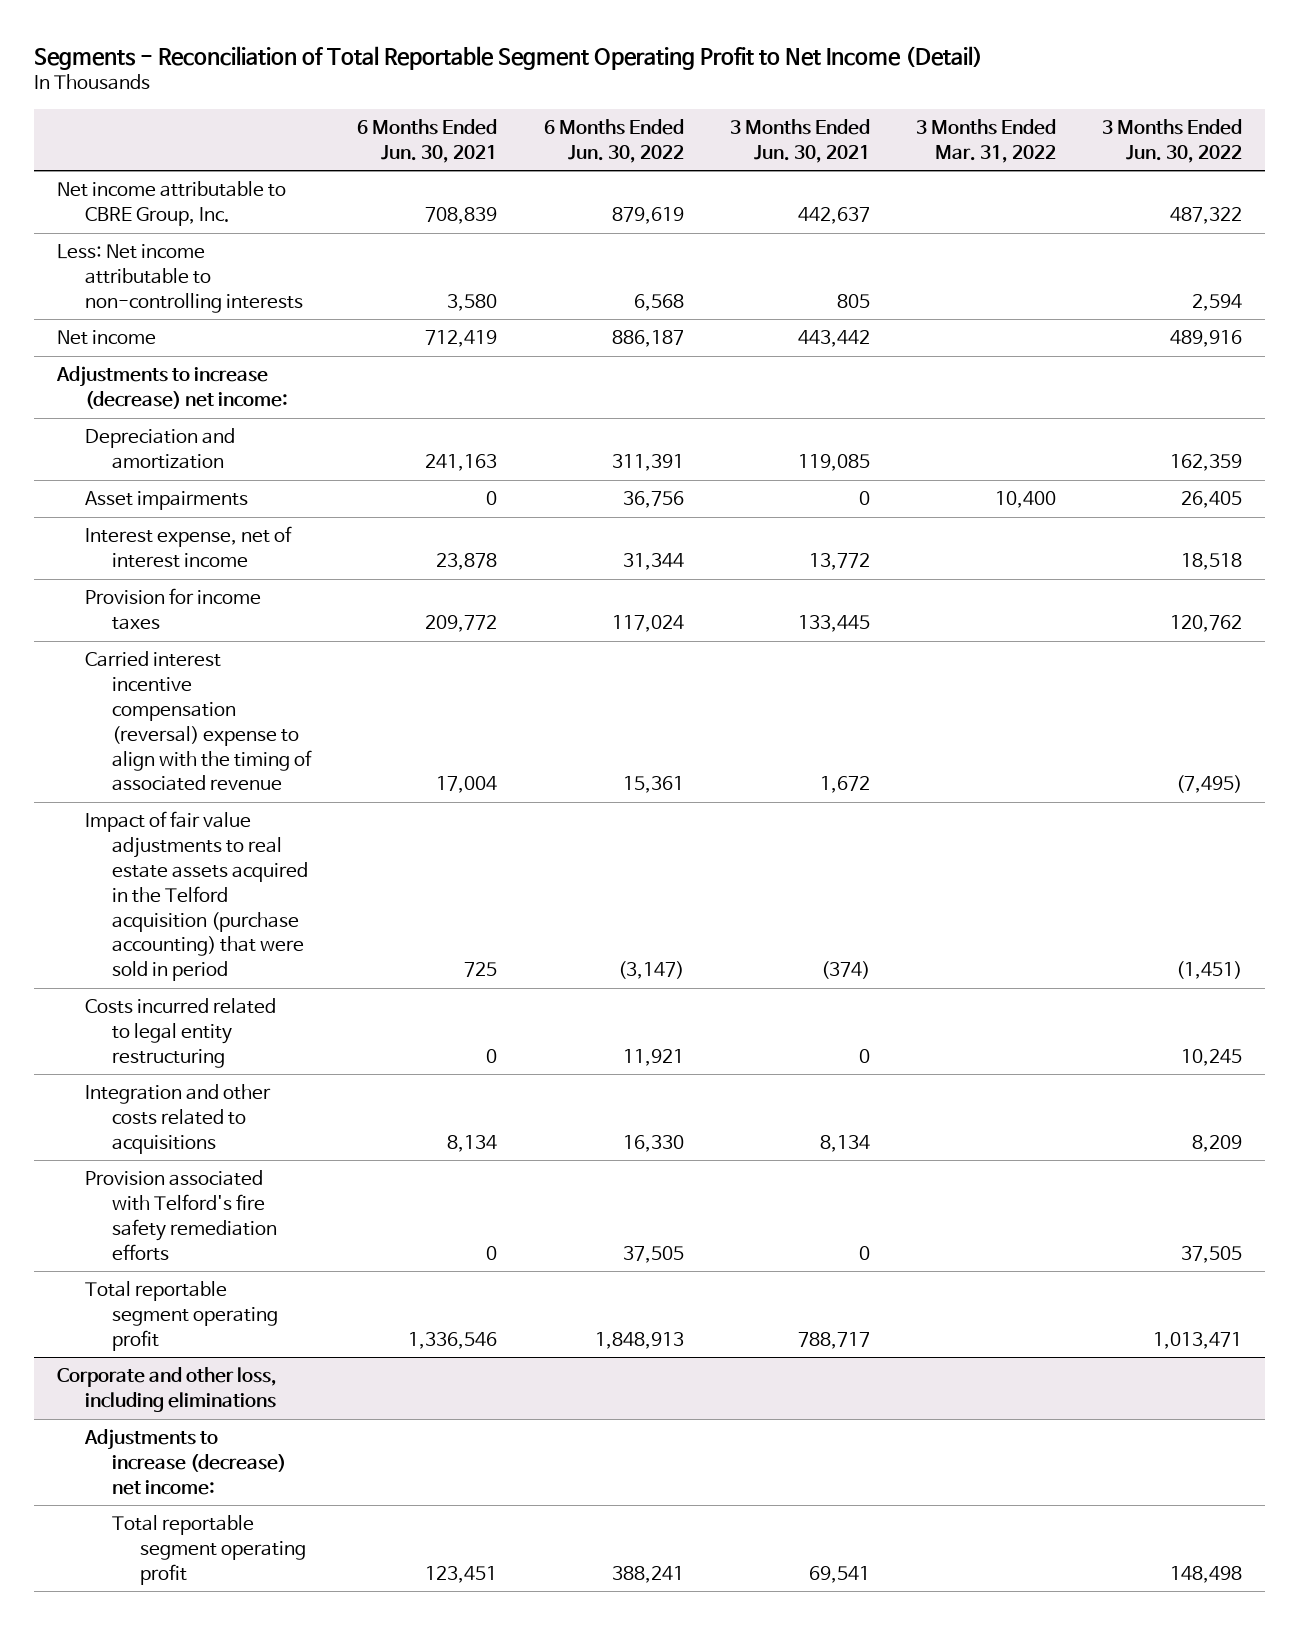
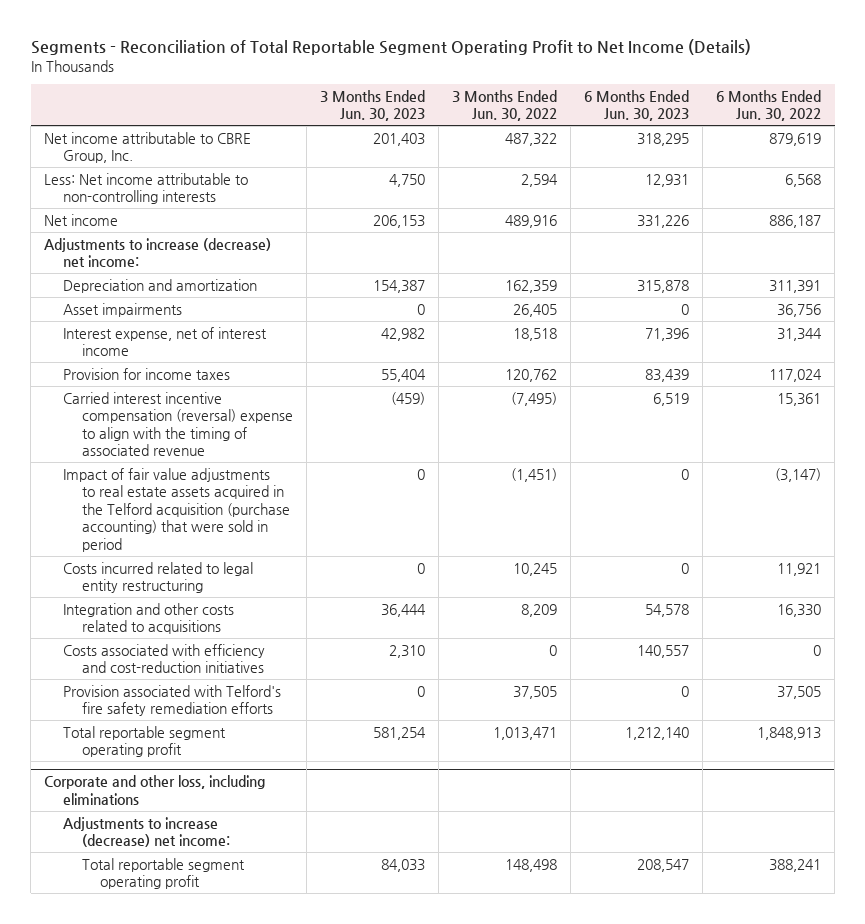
[33,45,983,70] Segments - Reconciliation of Total Reportable Segment Operating Profit to Net Income (Detail) -> [30,39,751,56] Segments - Reconciliation of Total Reportable Segment Operating Profit to Net Income (Details)
[357,118,498,163] 6 Months Ended Jun. 30, 2021 -> none
[729,118,870,163] 3 Months Ended Jun. 30, 2021 -> none
[916,118,1057,163] 3 Months Ended Mar. 31, 2022 -> none
none -> [319,89,425,122] 3 Months Ended Jun. 30, 2023
none -> [583,89,689,122] 6 Months Ended Jun. 30, 2023
none -> [62,643,265,674] Costs associated with efficiency and cost-reduction initiatives

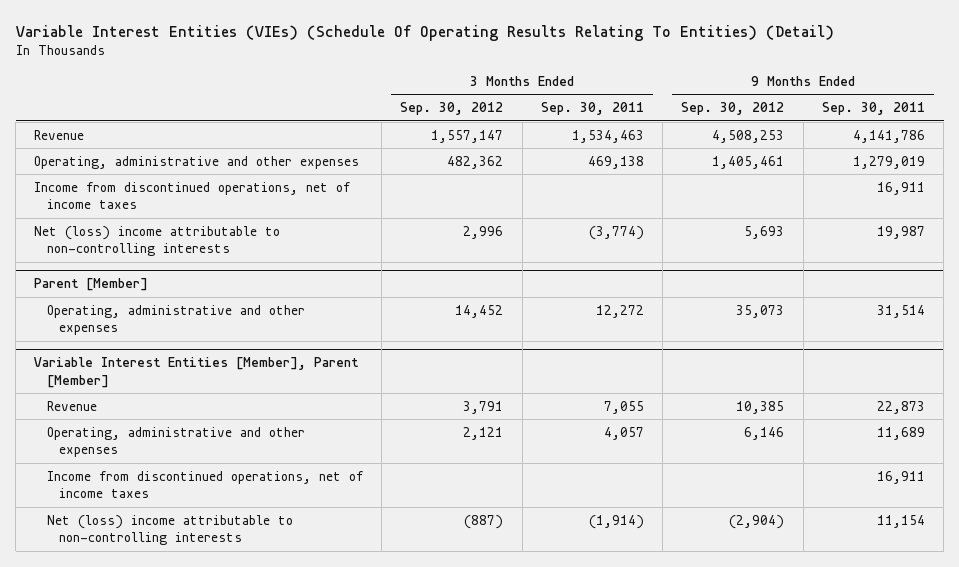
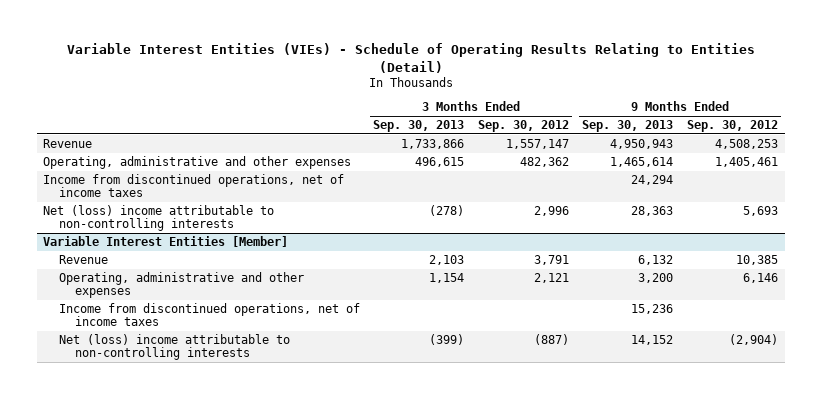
[15,24,834,41] Variable Interest Entities (VIEs) (Schedule Of Operating Results Relating To Entities) (Detail) -> [66,43,755,73] Variable Interest Entities (VIEs) - Schedule of Operating Results Relating to Entities (Detail)
[540,102,644,116] Sep. 30, 2011 -> none
[821,102,925,116] Sep. 30, 2011 -> none
none -> [373,120,465,133] Sep. 30, 2013
none -> [582,120,674,133] Sep. 30, 2013
[34,278,149,292] Parent [Member] -> none
[46,304,305,336] Operating, administrative and other expenses -> none
[34,357,360,388] Variable Interest Entities [Member], Parent [Member] -> [43,236,289,248] Variable Interest Entities [Member]

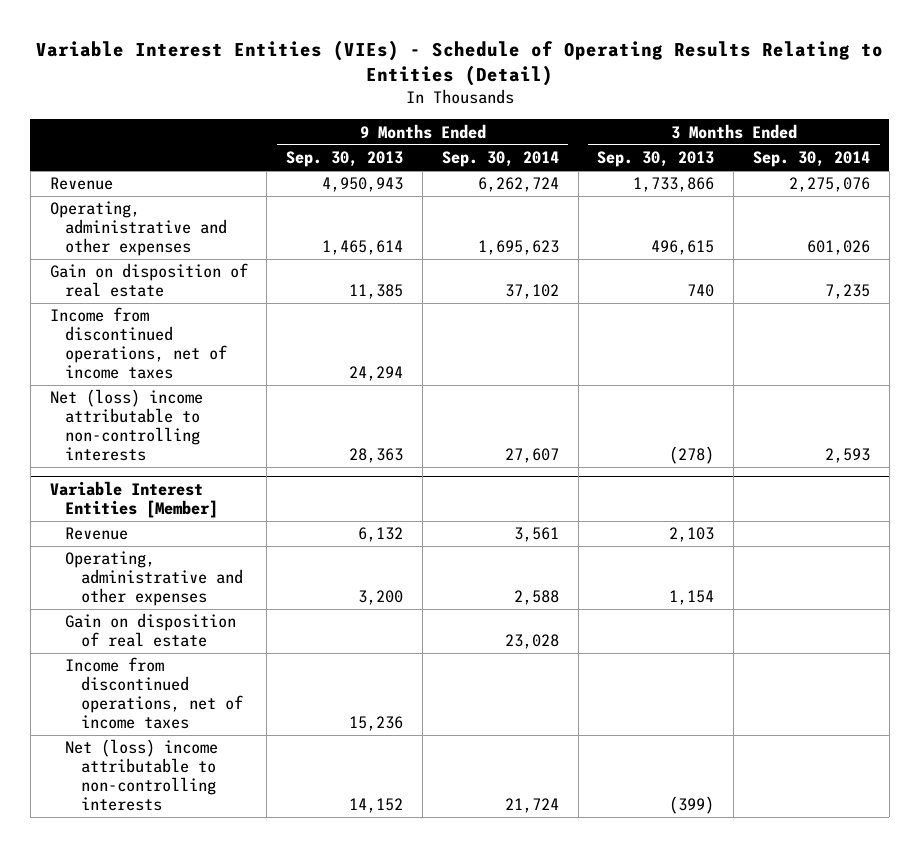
[477,120,569,133] Sep. 30, 2012 -> none
[686,120,778,133] Sep. 30, 2012 -> none
none -> [441,151,559,168] Sep. 30, 2014
none -> [753,151,871,168] Sep. 30, 2014
none -> [49,263,248,298] Gain on disposition of real estate
none -> [65,613,237,648] Gain on disposition of real estate

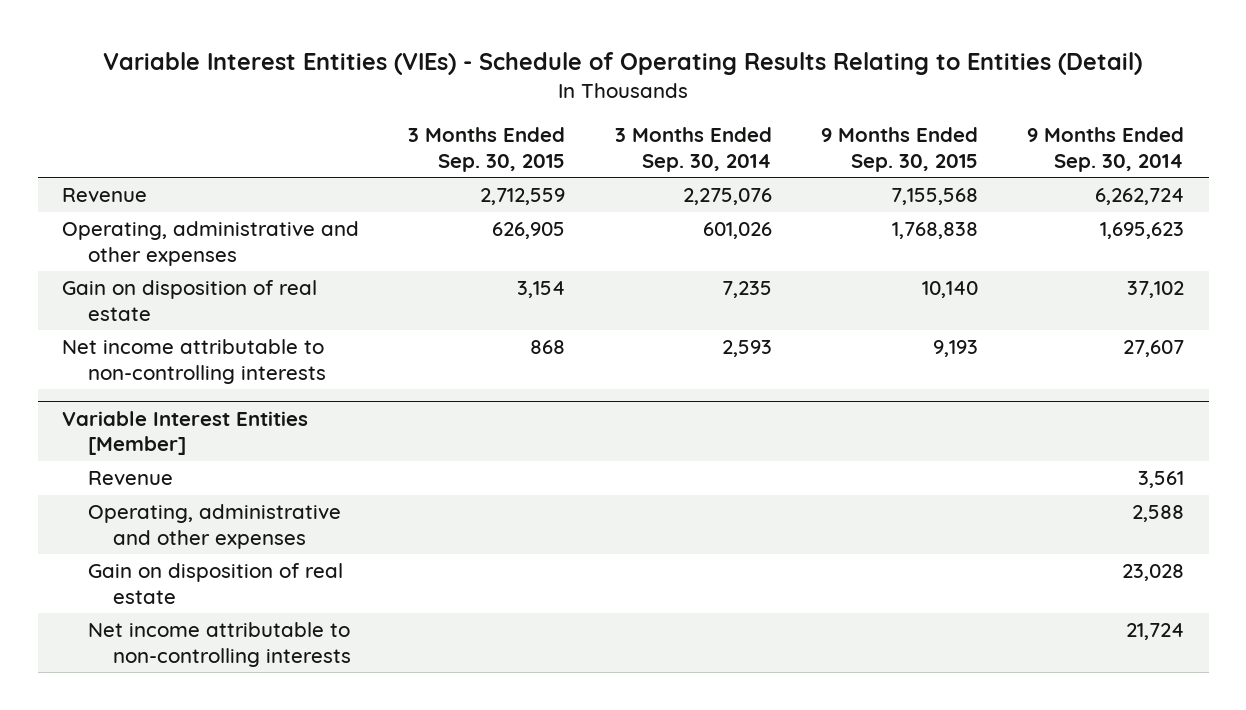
[286,151,404,168] Sep. 30, 2013 -> none
[597,151,715,168] Sep. 30, 2013 -> none
none -> [408,127,566,172] 3 Months Ended Sep. 30, 2015
none -> [820,127,978,172] 9 Months Ended Sep. 30, 2015
[49,307,228,380] Income from discontinued operations, net of income taxes -> none
[49,389,203,462] Net (loss) income attributable to non-controlling interests -> [62,339,326,384] Net income attributable to non-controlling interests
[65,657,243,730] Income from discontinued operations, net of income taxes -> none
[65,739,219,812] Net (loss) income attributable to non-controlling interests -> [87,622,352,667] Net income attributable to non-controlling interests

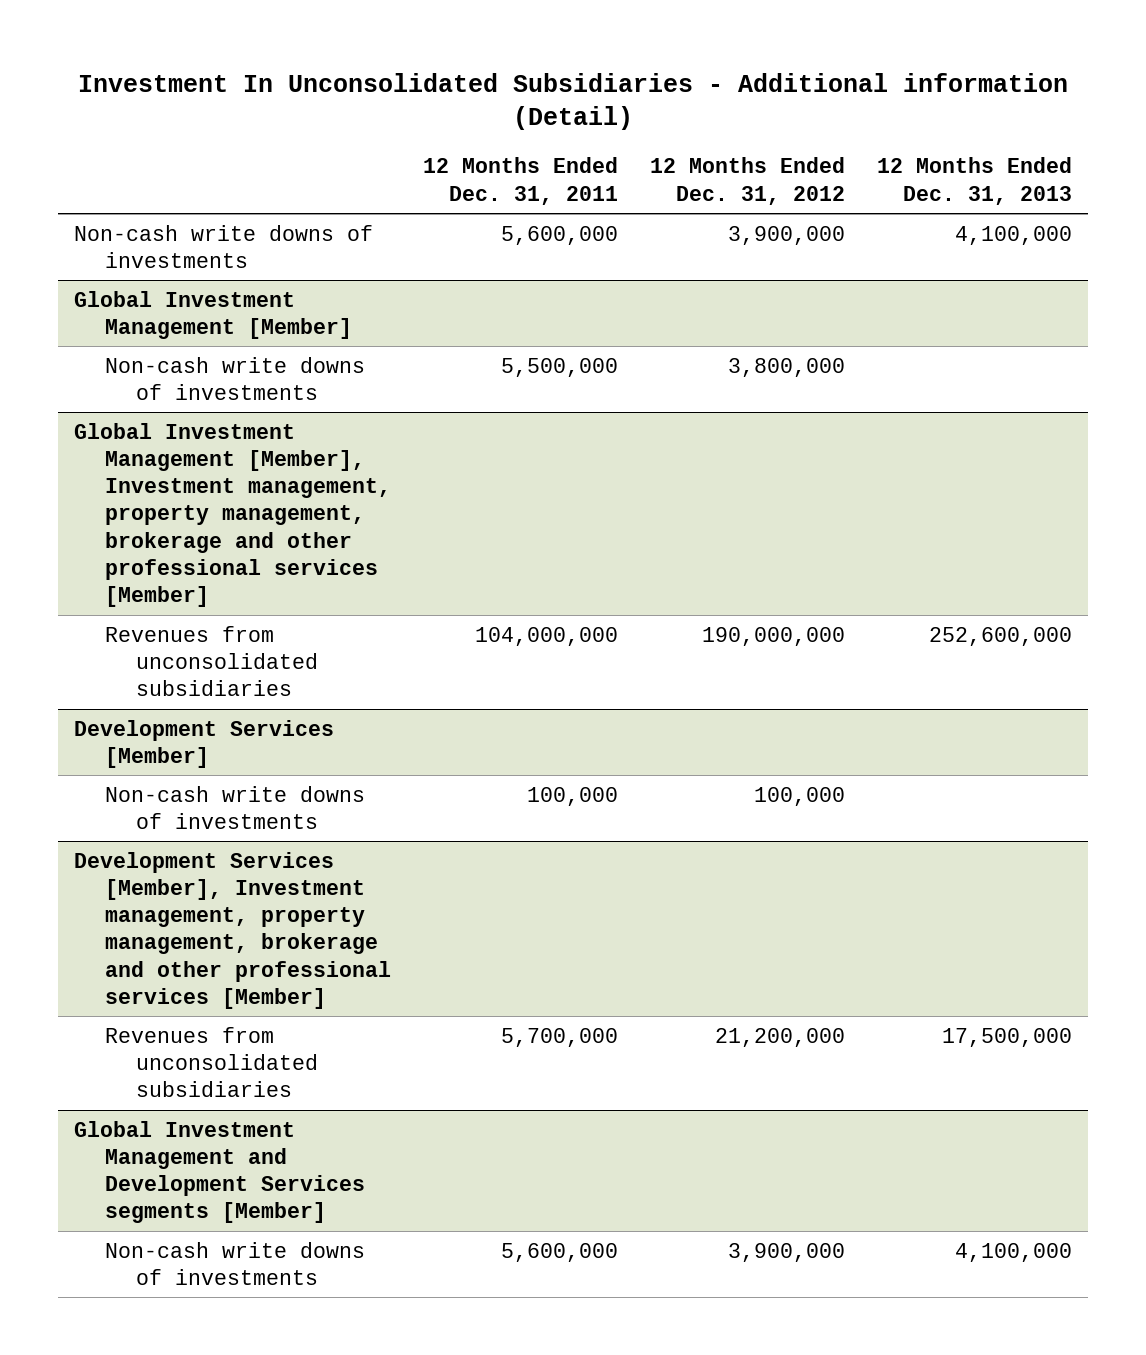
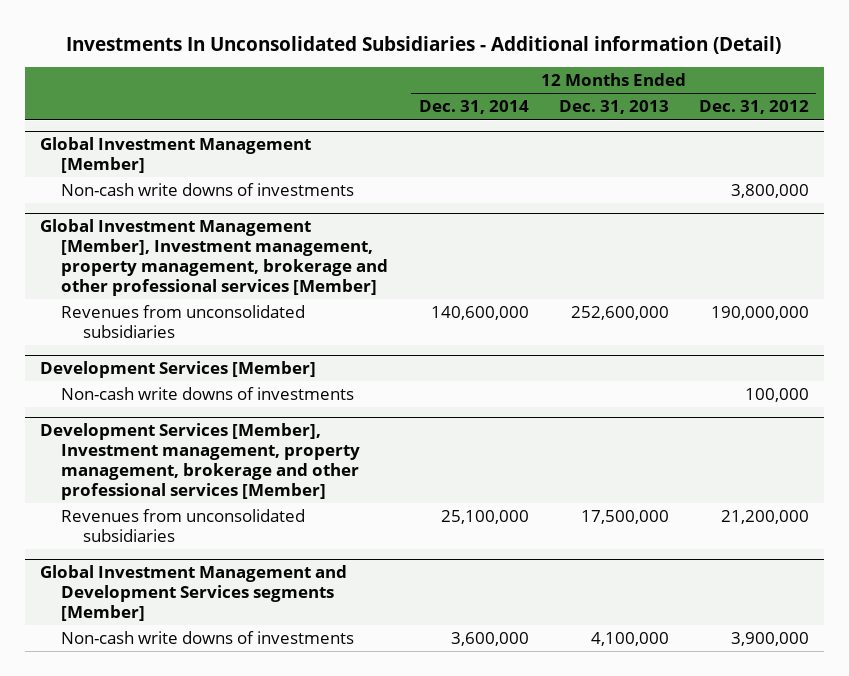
[78,72,1069,131] Investment In Unconsolidated Subsidiaries - Additional information (Detail) -> [66,35,782,54] Investments In Unconsolidated Subsidiaries - Additional information (Detail)
[423,157,619,205] 12 Months Ended Dec. 31, 2011 -> none
none -> [418,100,529,115] Dec. 31, 2014
[74,224,374,268] Non-cash write downs of investments -> none

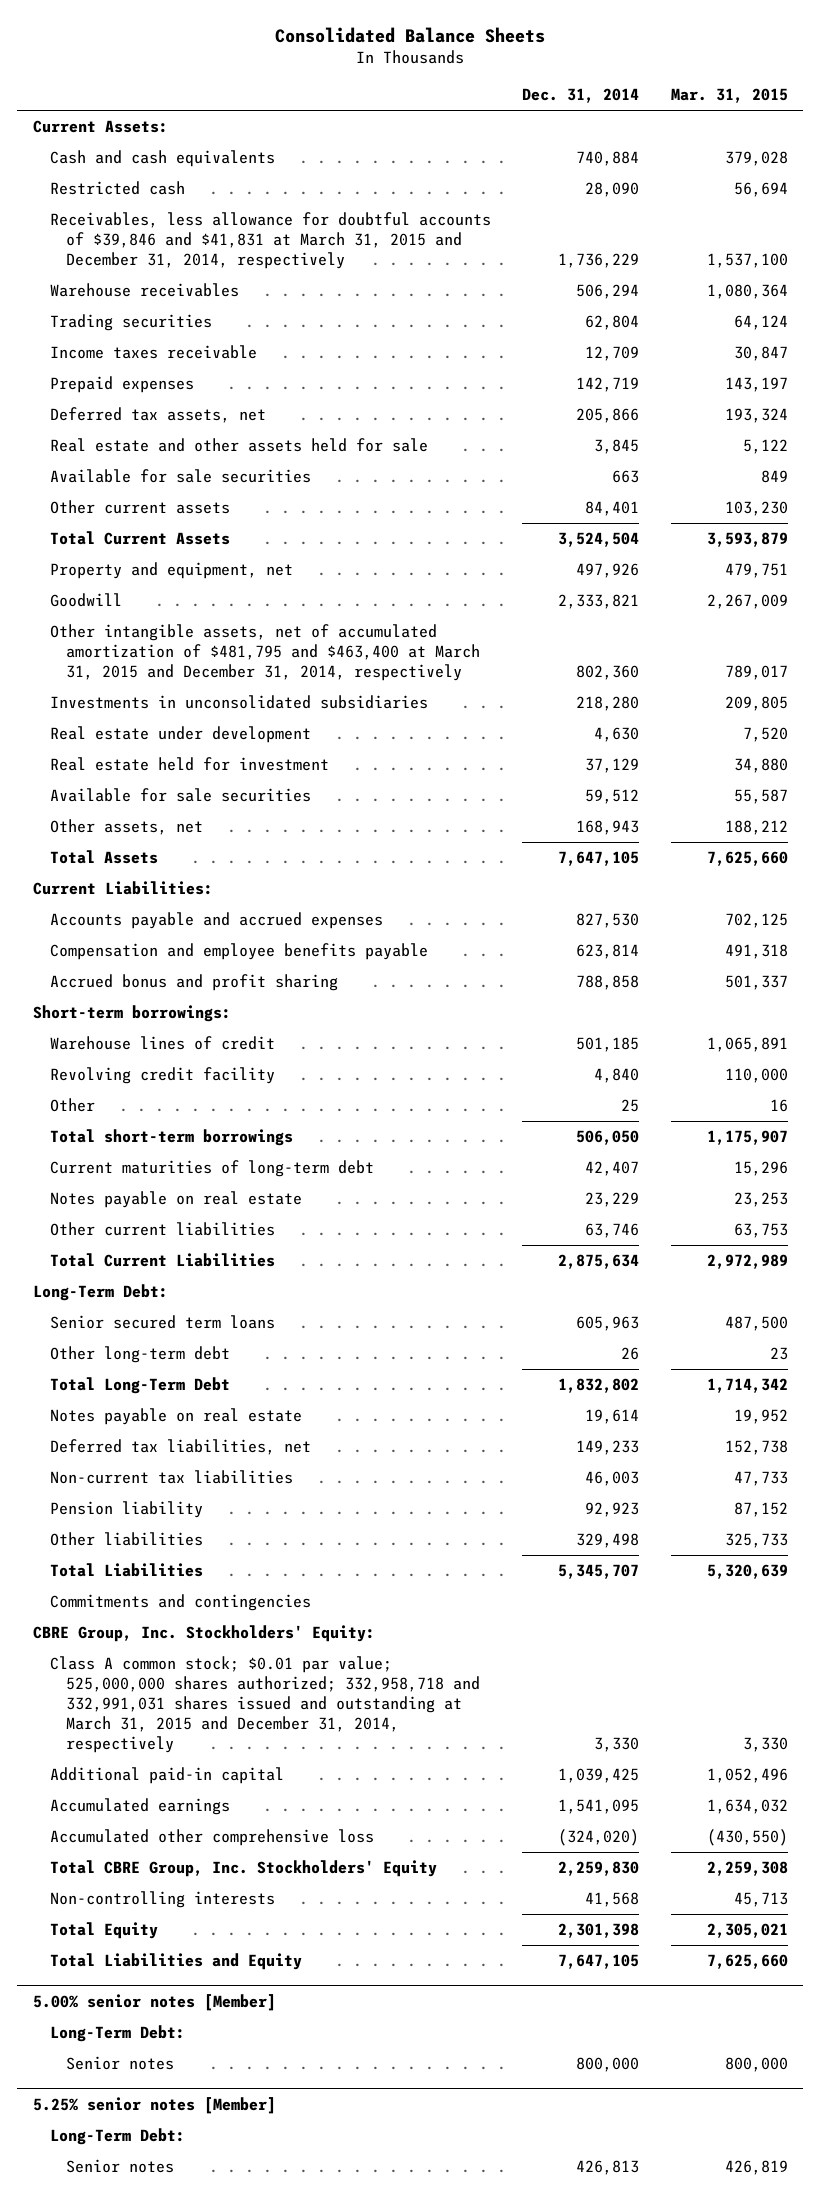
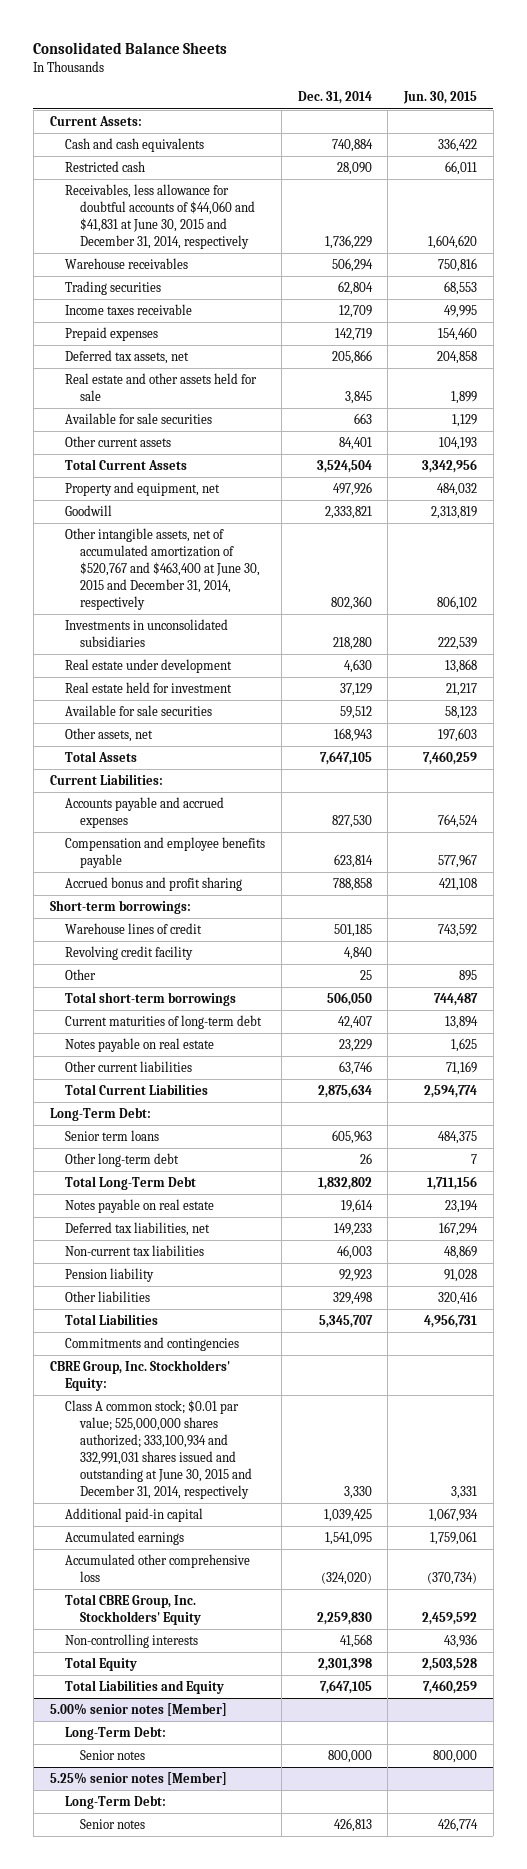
[670,88,788,104] Mar. 31, 2015 -> none
none -> [403,91,478,105] Jun. 30, 2015
[49,212,491,270] Receivables, less allowance for doubtful accounts of $39,846 and $41,831 at March 31, 2015 and December 31, 2014, respectively -> [65,184,256,249] Receivables, less allowance for doubtful accounts of $44,060 and $41,831 at June 30, 2015 and December 31, 2014, respectively
[49,624,481,682] Other intangible assets, net of accumulated amortization of $481,795 and $463,400 at March 31, 2015 and December 31, 2014, respectively -> [65,528,261,610] Other intangible assets, net of accumulated amortization of $520,767 and $463,400 at June 30, 2015 and December 31, 2014, respectively
[49,1315,275,1330] Senior secured term loans -> [65,1130,160,1142] Senior term loans
[49,1656,481,1753] Class A common stock; $0.01 par value; 525,000,000 shares authorized; 332,958,718 and 332,991,031 shares issued and outstanding at March 31, 2015 and December 31, 2014, respectively -> [65,1400,253,1499] Class A common stock; $0.01 par value; 525,000,000 shares authorized; 333,100,934 and 332,991,031 shares issued and outstanding at June 30, 2015 and December 31, 2014, respectively

